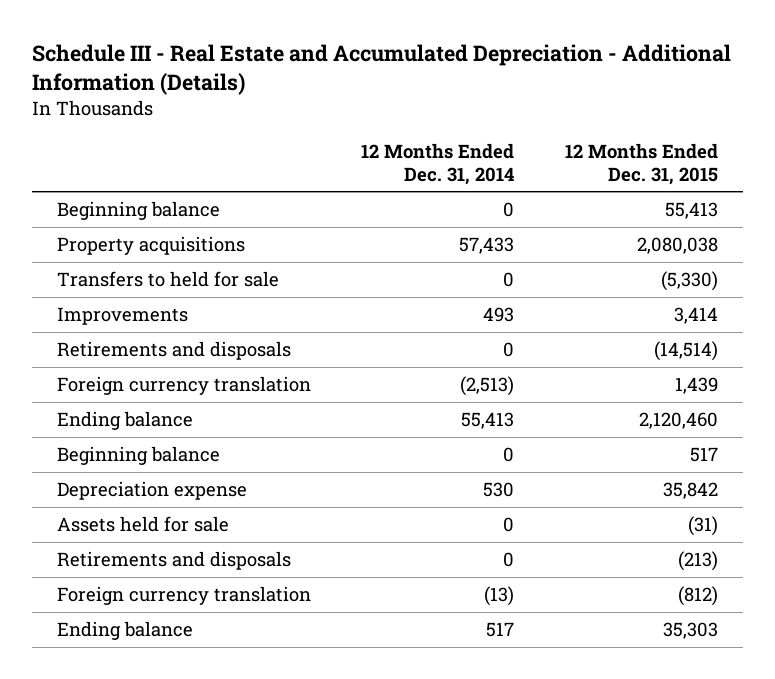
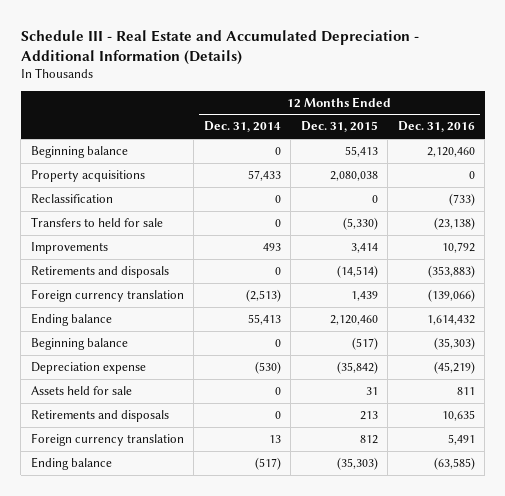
none -> [397,121,475,133] Dec. 31, 2016
none -> [30,193,113,203] Reclassification
[689,447,718,463] 517 -> [351,336,378,350] (517)
[483,482,515,498] 530 -> [254,360,281,374] (530)
[662,482,718,500] 35,842 -> [336,360,378,374] (35,842)
[687,516,718,537] (31) -> [365,386,378,395] 31
[677,551,718,572] (213) -> [359,410,378,420] 213
[484,586,515,607] (13) -> [268,434,281,443] 13
[677,586,718,607] (812) -> [359,434,378,444] 812
[486,622,515,638] 517 -> [254,456,281,470] (517)
[662,622,718,640] 35,303 -> [336,456,378,470] (35,303)

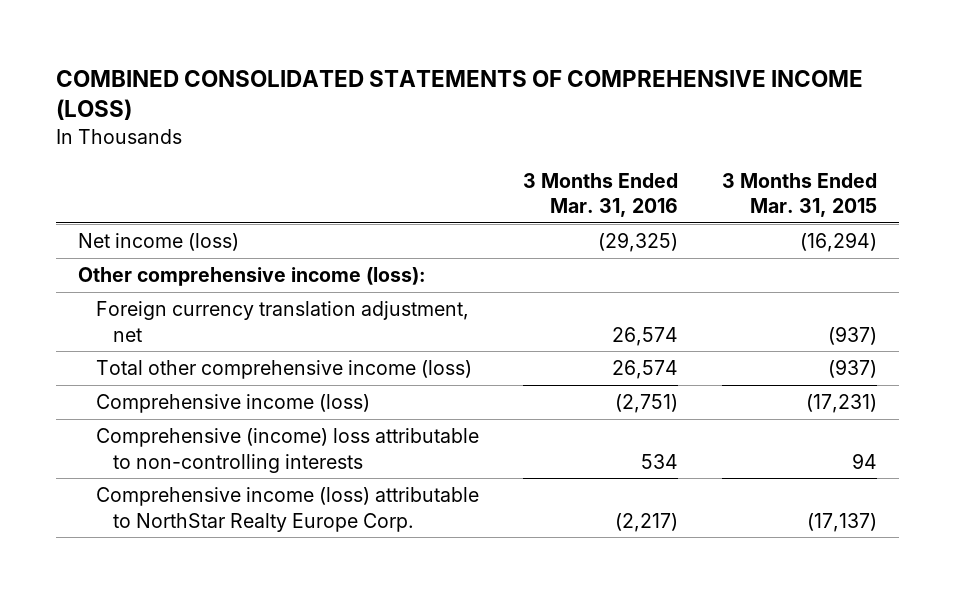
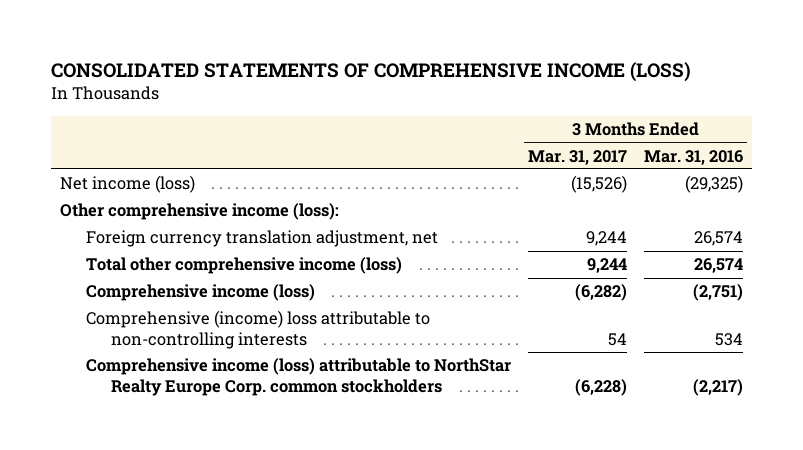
[56,69,864,121] COMBINED CONSOLIDATED STATEMENTS OF COMPREHENSIVE INCOME (LOSS) -> [51,62,692,83] CONSOLIDATED STATEMENTS OF COMPREHENSIVE INCOME (LOSS)
[722,172,878,218] 3 Months Ended Mar. 31, 2015 -> none
none -> [527,149,627,165] Mar. 31, 2017
[95,487,479,532] Comprehensive income (loss) attributable to NorthStar Realty Europe Corp. -> [85,358,511,396] Comprehensive income (loss) attributable to NorthStar Realty Europe Corp. common stockholders

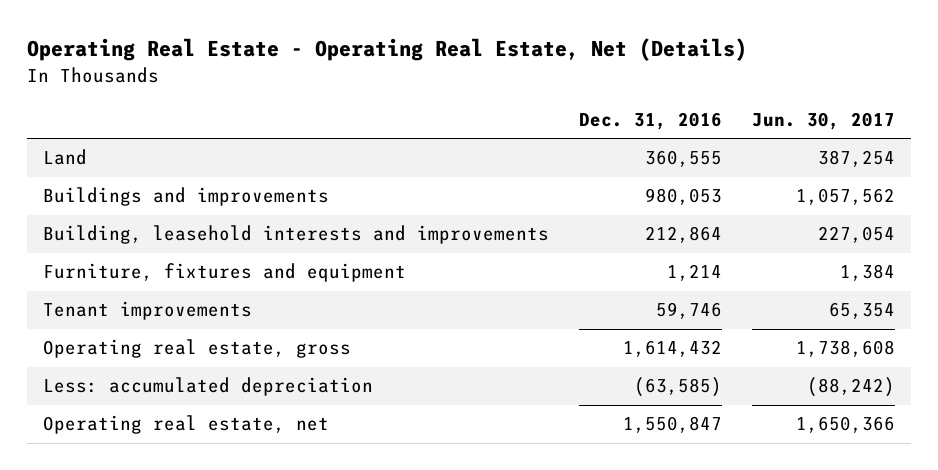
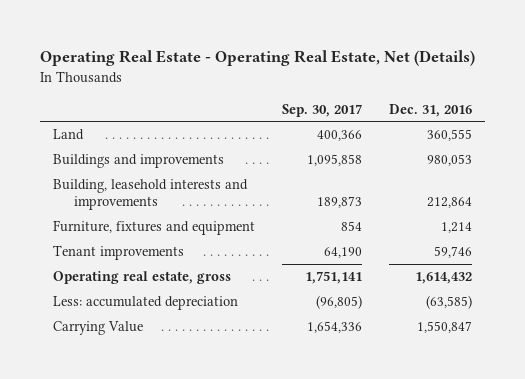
[752,111,896,130] Jun. 30, 2017 -> none
none -> [282,103,363,117] Sep. 30, 2017
[42,415,329,435] Operating real estate, net -> [53,321,144,336] Carrying Value

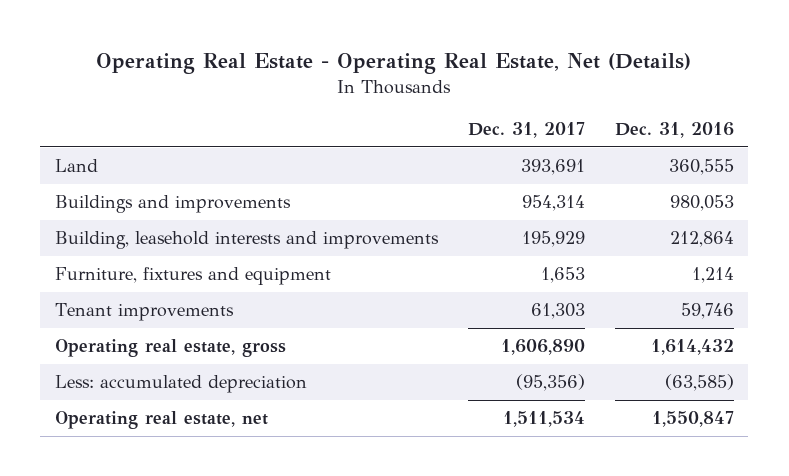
[282,103,363,117] Sep. 30, 2017 -> none
none -> [467,122,585,139] Dec. 31, 2017
[53,321,144,336] Carrying Value -> [55,411,269,430] Operating real estate, net

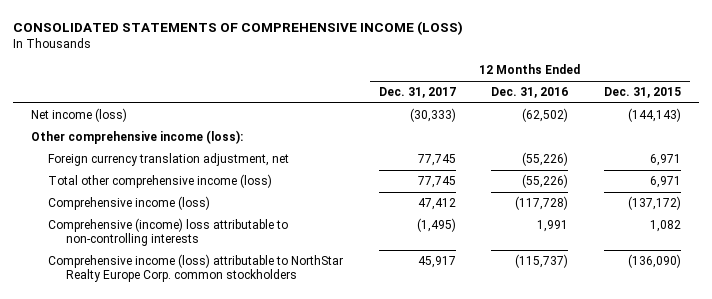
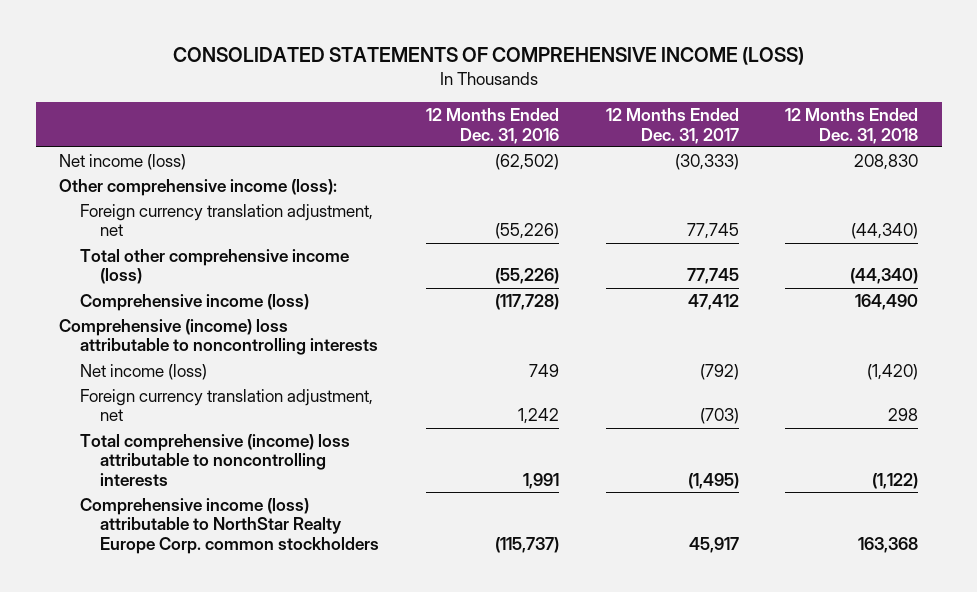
[603,87,681,99] Dec. 31, 2015 -> none
none -> [785,107,919,144] 12 Months Ended Dec. 31, 2018
none -> [59,318,378,356] Comprehensive (income) loss attributable to noncontrolling interests
none -> [79,363,207,380] Net income (loss)
none -> [79,388,373,422] Foreign currency translation adjustment, net
[48,218,289,247] Comprehensive (income) loss attributable to non-controlling interests -> [79,433,350,487] Total comprehensive (income) loss attributable to noncontrolling interests

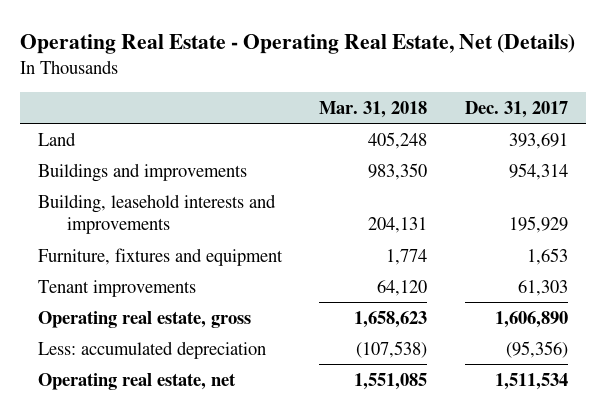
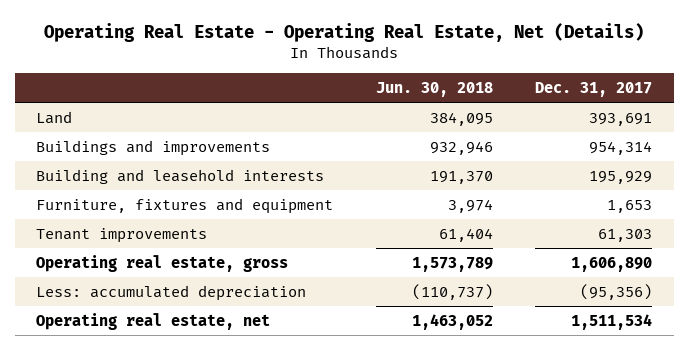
[319,100,428,118] Mar. 31, 2018 -> none
none -> [375,81,493,97] Jun. 30, 2018
[38,193,277,235] Building, leasehold interests and improvements -> [36,168,325,184] Building and leasehold interests

